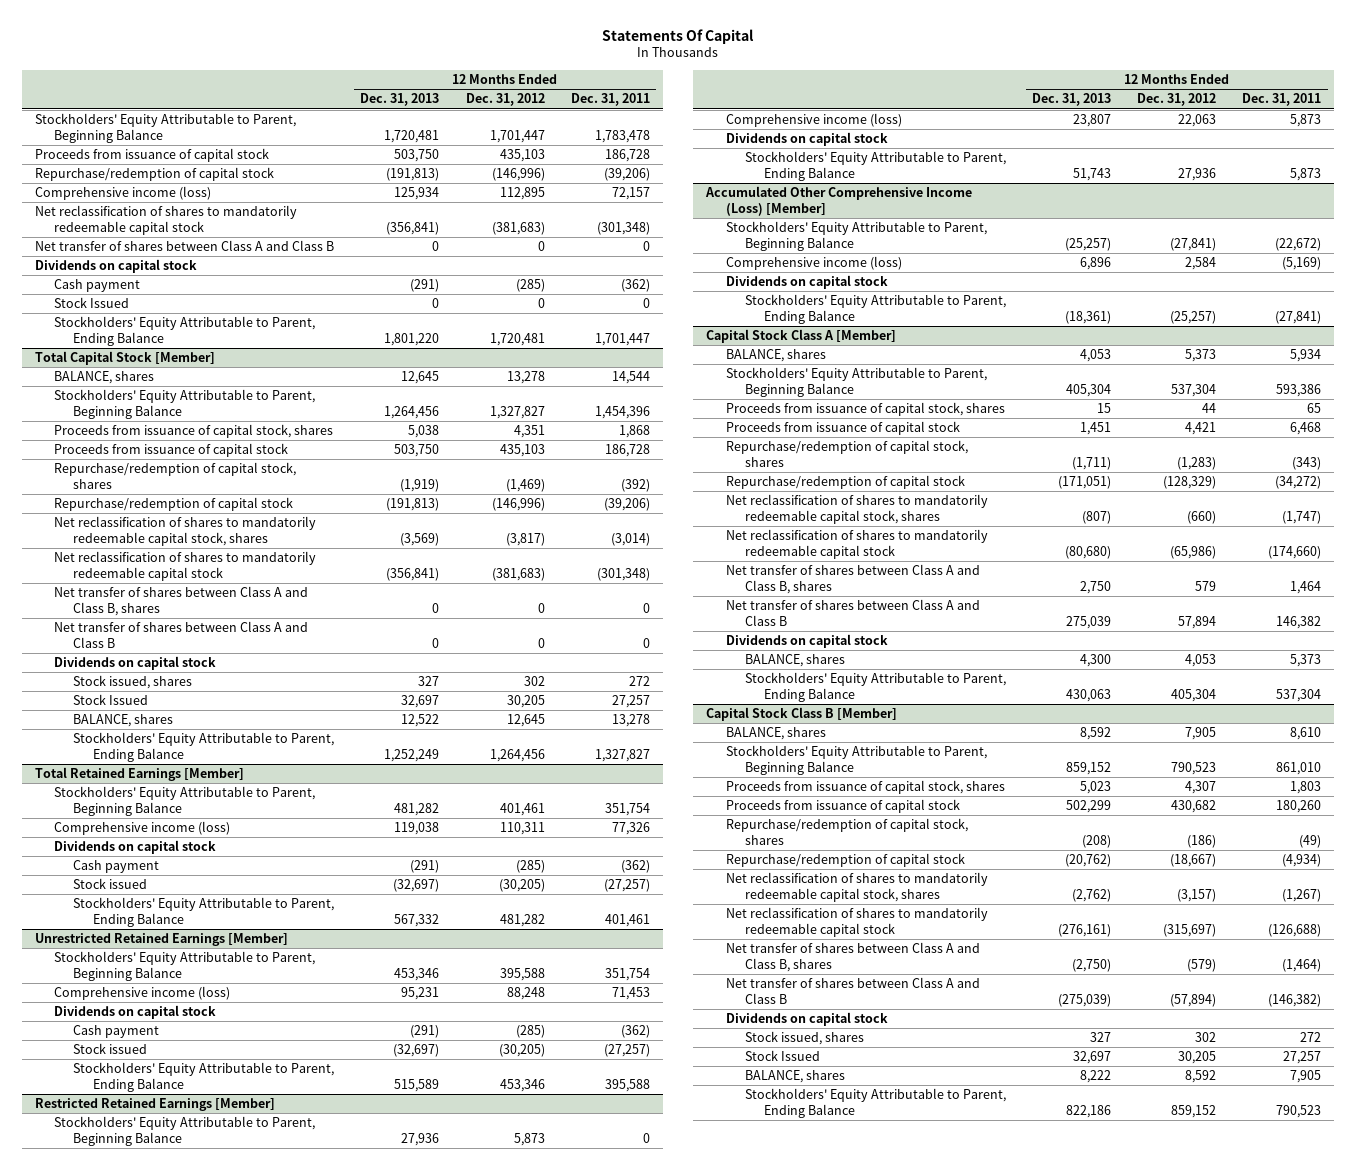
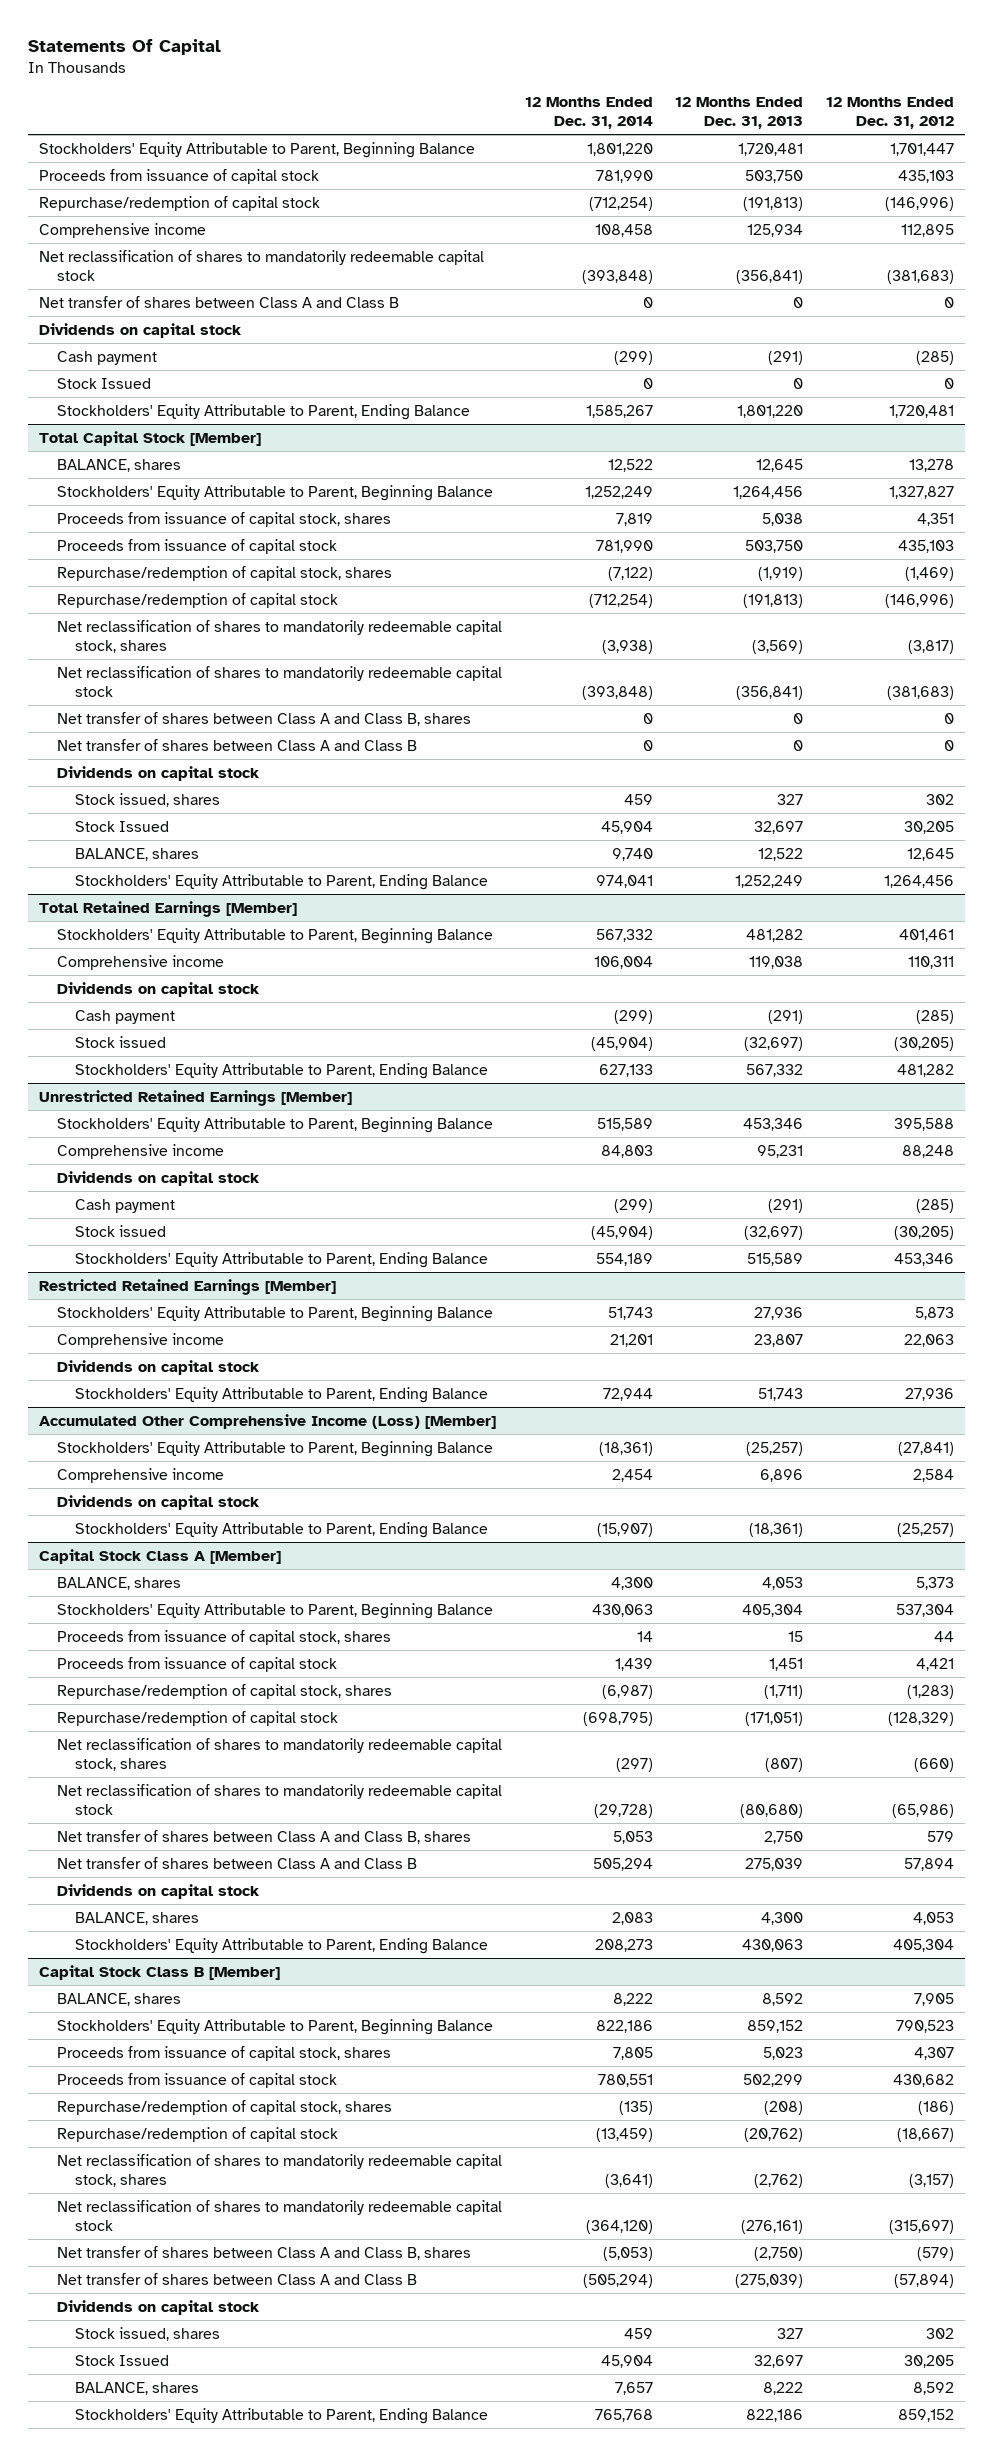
[570,93,650,107] Dec. 31, 2011 -> none
none -> [524,96,653,130] 12 Months Ended Dec. 31, 2014
[34,186,211,201] Comprehensive income (loss) -> [38,222,206,238] Comprehensive income
[54,821,231,836] Comprehensive income (loss) -> [56,954,224,970] Comprehensive income
[54,986,231,1001] Comprehensive income (loss) -> [56,1143,224,1159] Comprehensive income
[725,113,902,128] Comprehensive income (loss) -> [56,1332,224,1348] Comprehensive income
[725,256,902,271] Comprehensive income (loss) -> [56,1467,224,1483] Comprehensive income

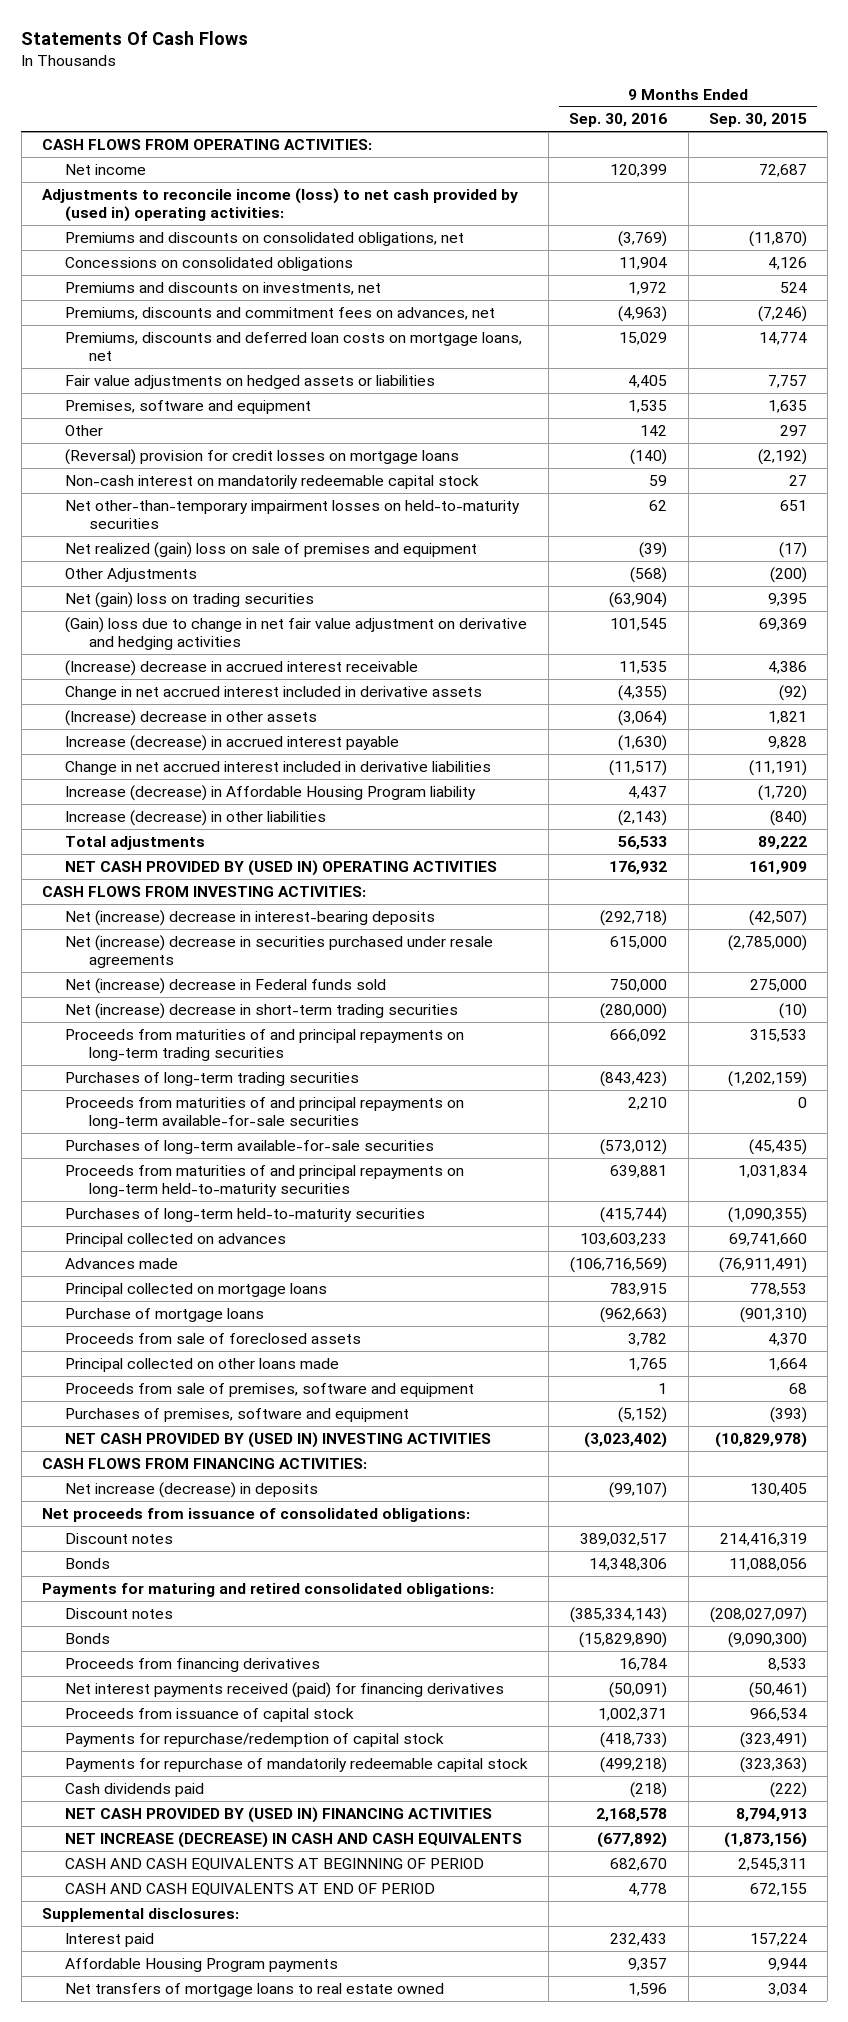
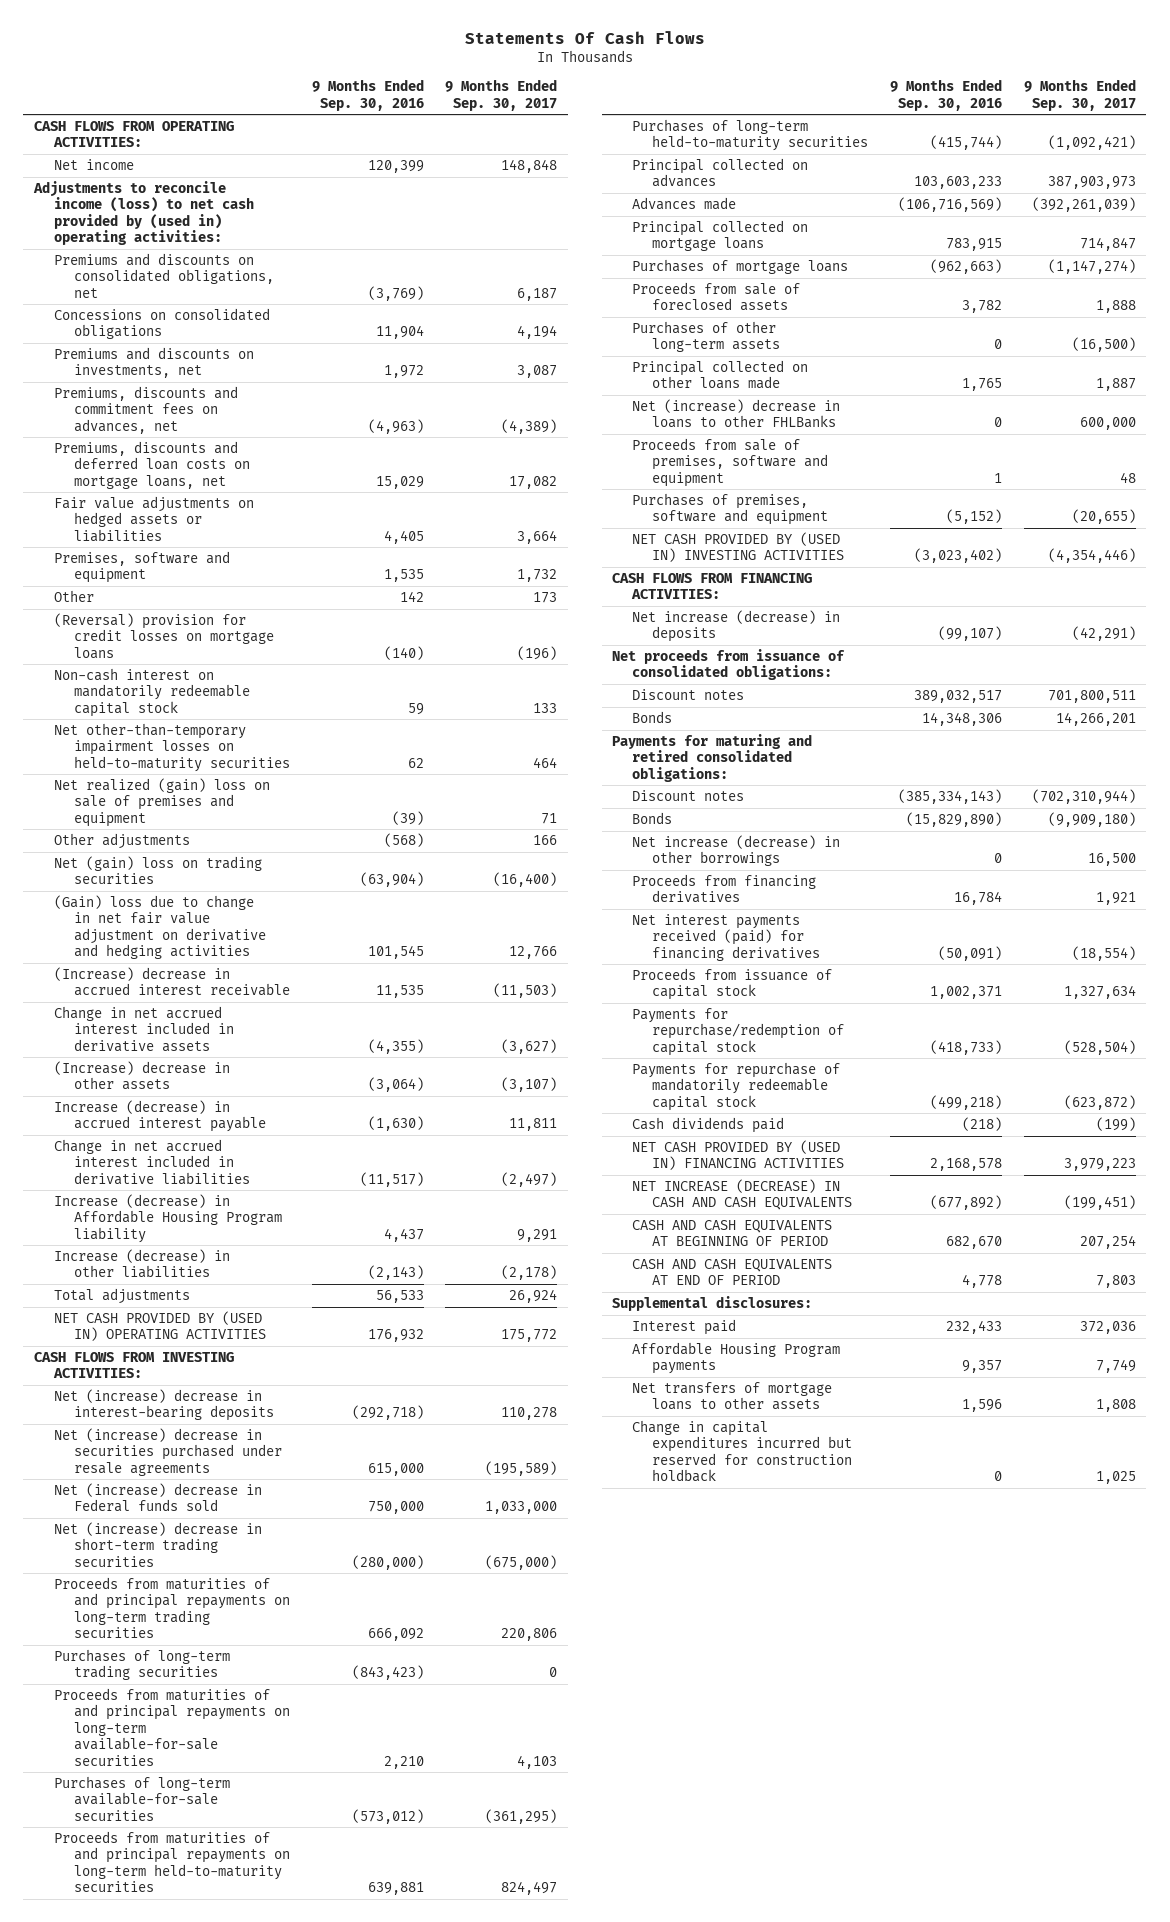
[708,113,807,128] Sep. 30, 2015 -> none
none -> [445,79,558,111] 9 Months Ended Sep. 30, 2017
[65,567,198,582] Other Adjustments -> [54,832,191,849] Other adjustments
[65,1307,265,1322] Purchase of mortgage loans -> [632,258,849,274] Purchases of mortgage loans
none -> [632,320,781,353] Purchases of other long-term assets
none -> [632,398,841,429] Net (increase) decrease in loans to other FHLBanks
none -> [632,834,841,867] Net increase (decrease) in other borrowings
[65,1982,445,1997] Net transfers of mortgage loans to real estate owned -> [632,1381,833,1411] Net transfers of mortgage loans to other assets
none -> [632,1419,853,1483] Change in capital expenditures incurred but reserved for construction holdback

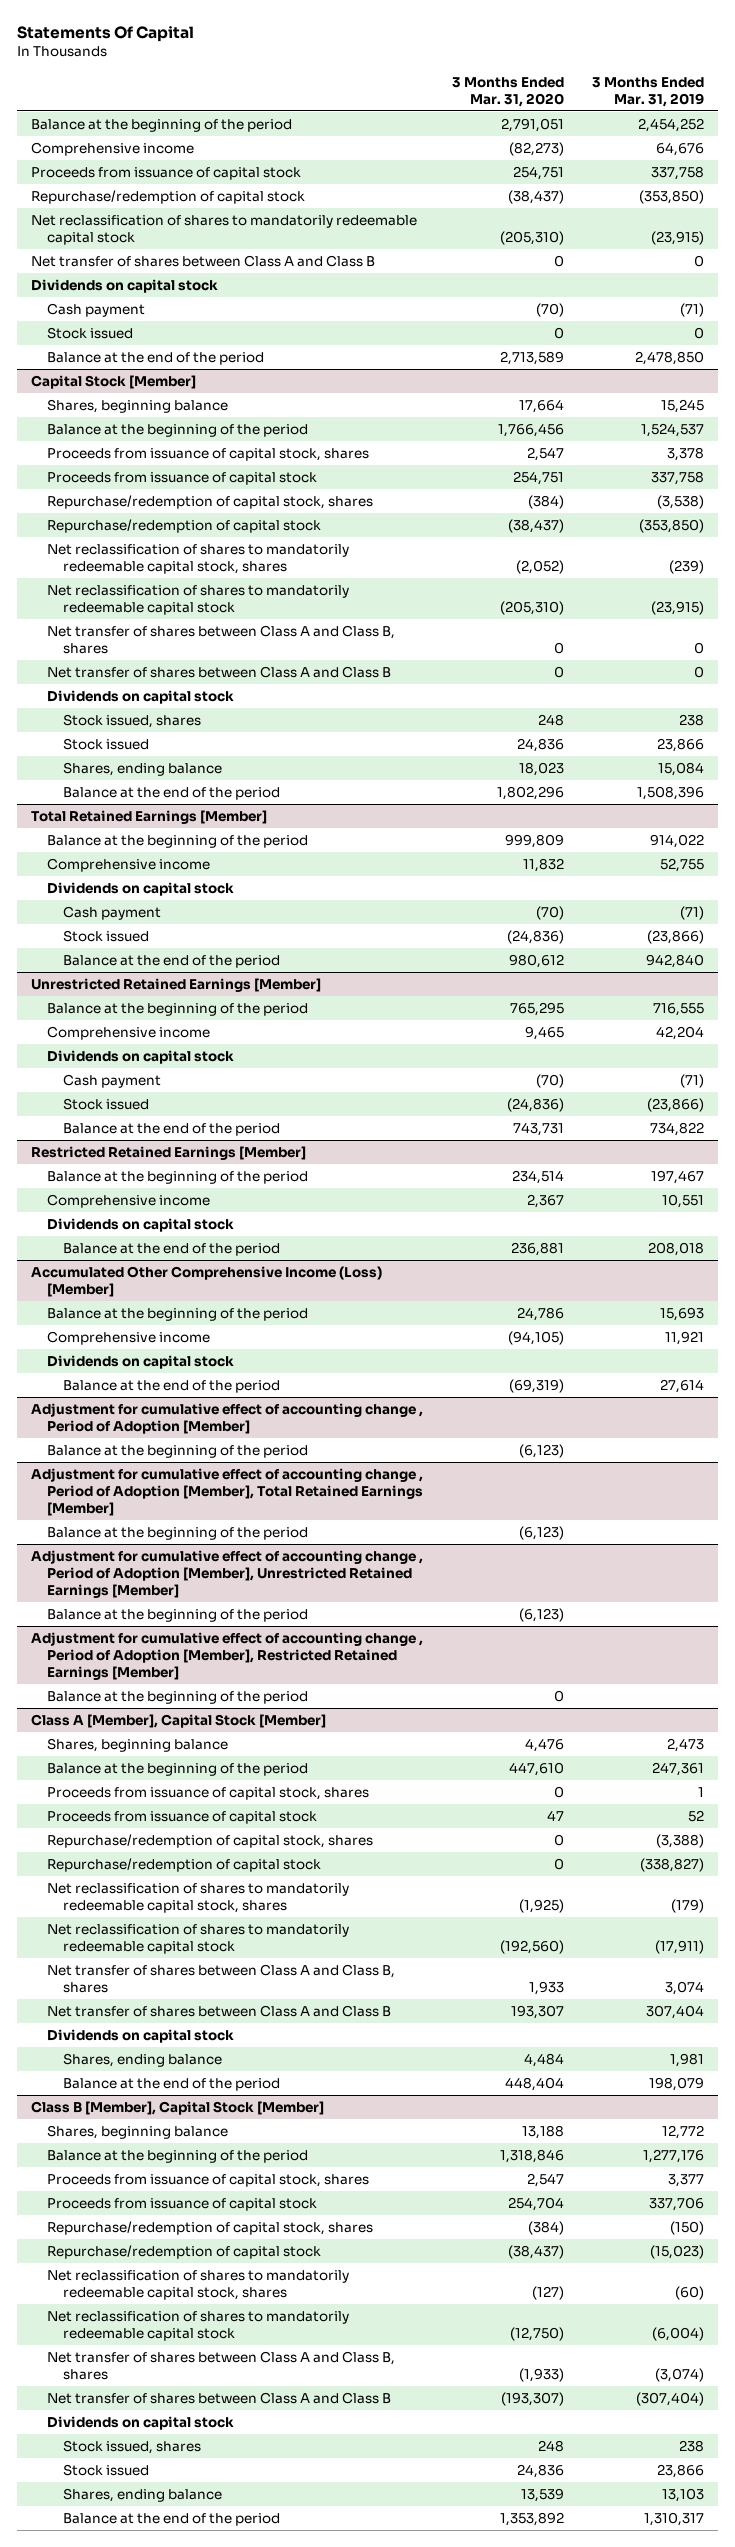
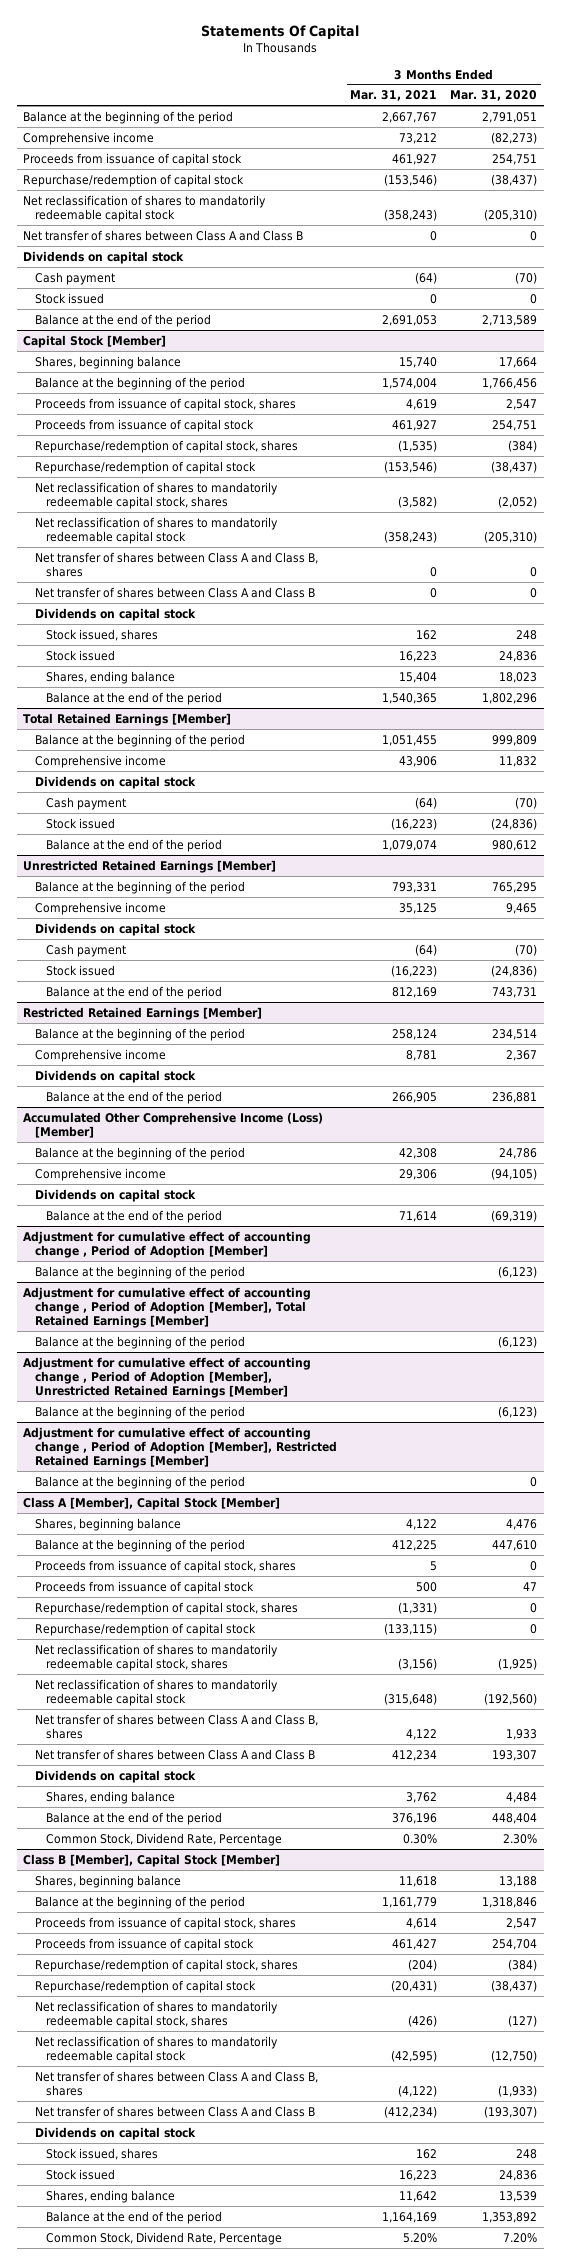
[591,76,704,107] 3 Months Ended Mar. 31, 2019 -> none
none -> [350,90,438,102] Mar. 31, 2021
none -> [46,1832,283,1846] Common Stock, Dividend Rate, Percentage
none -> [46,2231,283,2245] Common Stock, Dividend Rate, Percentage

